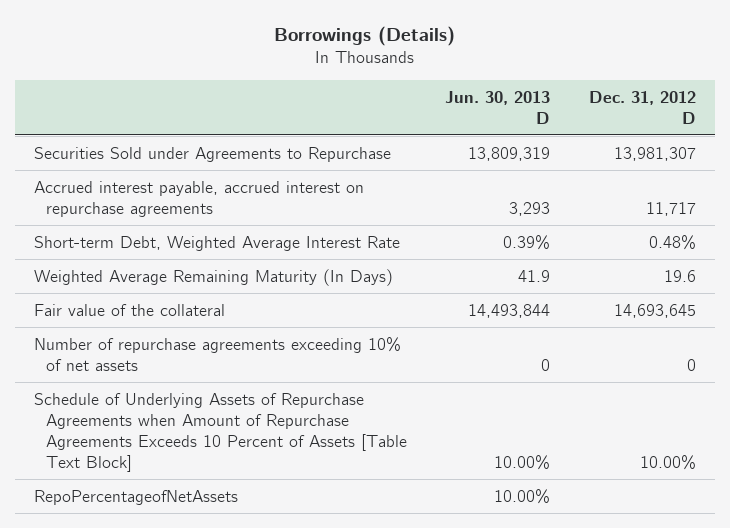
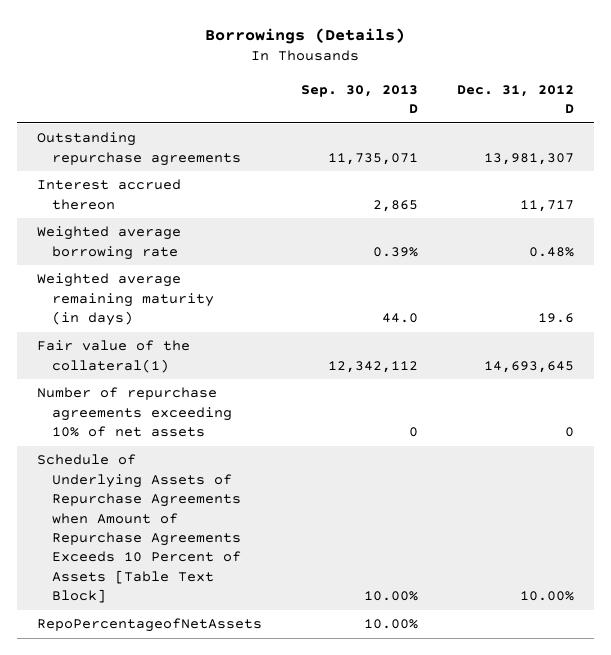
[445,90,551,124] Jun. 30, 2013 D -> none
none -> [300,84,418,114] Sep. 30, 2013 D
[34,146,392,162] Securities Sold under Agreements to Repurchase -> [36,132,241,166] Outstanding repurchase agreements
[34,180,365,217] Accrued interest payable, accrued interest on repurchase agreements -> [36,179,181,210] Interest accrued thereon
[34,235,401,251] Short-term Debt, Weighted Average Interest Rate -> [36,226,181,260] Weighted average borrowing rate
[34,268,394,286] Weighted Average Remaining Maturity (In Days) -> [36,273,214,327] Weighted average remaining maturity (in days)
[34,303,226,316] Fair value of the collateral -> [36,340,190,373] Fair value of the collateral(1)

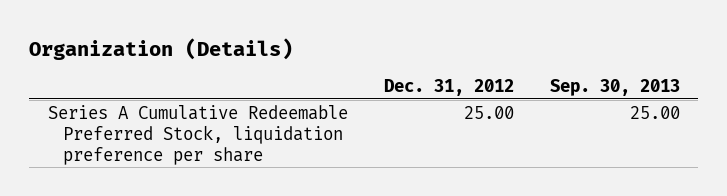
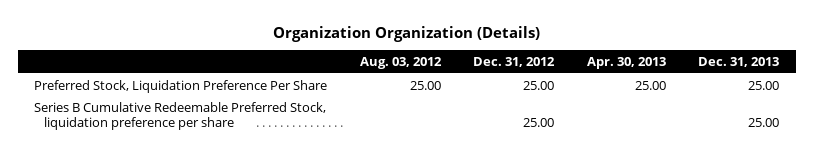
[29,38,294,61] Organization (Details) -> [272,25,540,42] Organization Organization (Details)
[549,79,680,97] Sep. 30, 2013 -> none
none -> [359,57,442,70] Aug. 03, 2012
none -> [586,57,666,70] Apr. 30, 2013
none -> [698,57,780,68] Dec. 31, 2013
none -> [33,79,327,93] Preferred Stock, Liquidation Preference Per Share
[47,104,348,165] Series A Cumulative Redeemable Preferred Stock, liquidation preference per share -> [33,101,326,131] Series B Cumulative Redeemable Preferred Stock, liquidation preference per share

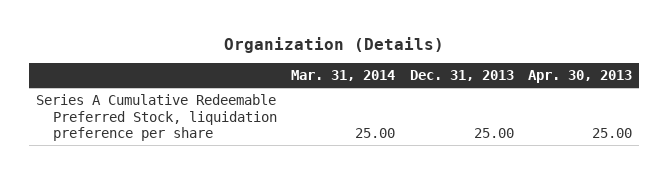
[272,25,540,42] Organization Organization (Details) -> [223,36,444,53] Organization (Details)
[359,57,442,70] Aug. 03, 2012 -> none
[473,57,556,68] Dec. 31, 2012 -> none
none -> [291,70,396,82] Mar. 31, 2014
[33,101,326,131] Series B Cumulative Redeemable Preferred Stock, liquidation preference per share -> none
[33,79,327,93] Preferred Stock, Liquidation Preference Per Share -> [35,93,278,142] Series A Cumulative Redeemable Preferred Stock, liquidation preference per share

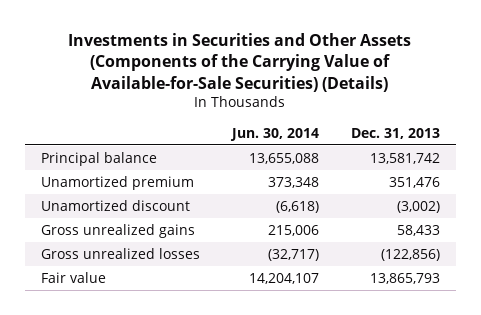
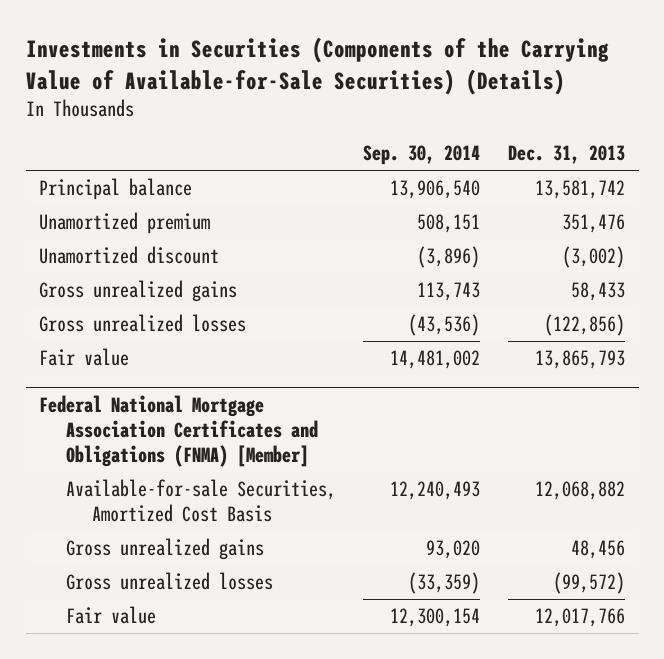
[68,32,412,92] Investments in Securities and Other Assets (Components of the Carrying Value of Available-for-Sale Securities) (Details) -> [25,37,609,95] Investments in Securities (Components of the Carrying Value of Available-for-Sale Securities) (Details)
[229,127,319,141] Jun. 30, 2014 -> none
none -> [363,145,481,166] Sep. 30, 2014
none -> [39,394,318,467] Federal National Mortgage Association Certificates and Obligations (FNMA) [Member]
none -> [65,478,336,523] Available-for-sale Securities, Amortized Cost Basis
none -> [65,537,264,560] Gross unrealized gains
none -> [65,571,273,590] Gross unrealized losses
none -> [65,605,156,624] Fair value

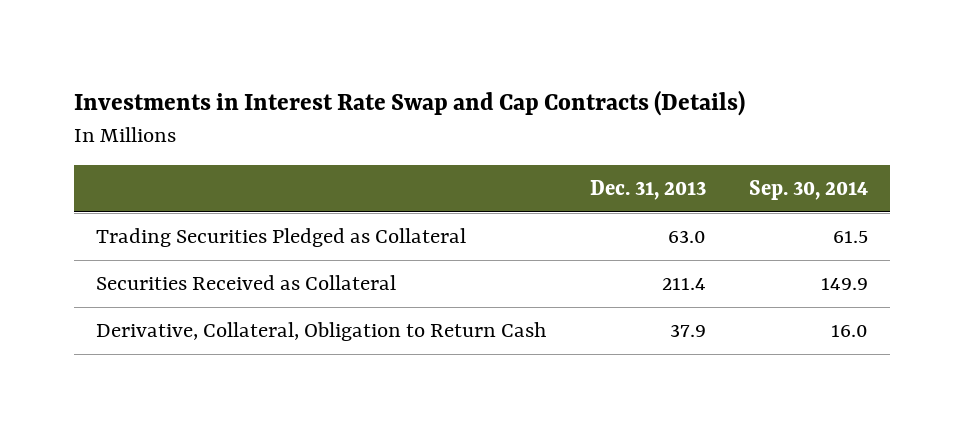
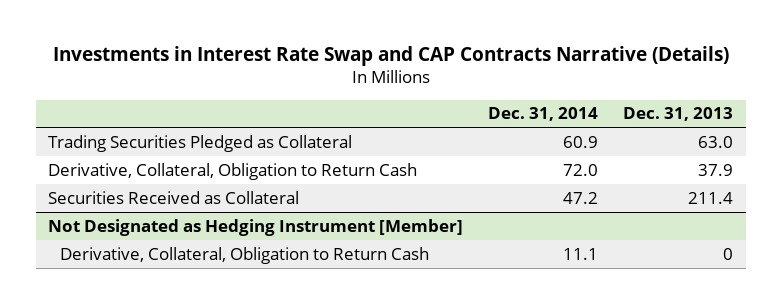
[74,90,746,117] Investments in Interest Rate Swap and Cap Contracts (Details) -> [52,46,729,67] Investments in Interest Rate Swap and CAP Contracts Narrative (Details)
[749,180,869,201] Sep. 30, 2014 -> none
none -> [488,107,599,122] Dec. 31, 2014
[95,275,396,291] Securities Received as Collateral -> [48,190,300,204] Securities Received as Collateral
none -> [48,218,464,236] Not Designated as Hedging Instrument [Member]
none -> [59,246,429,264] Derivative, Collateral, Obligation to Return Cash

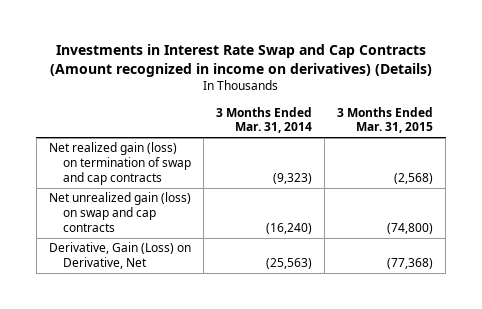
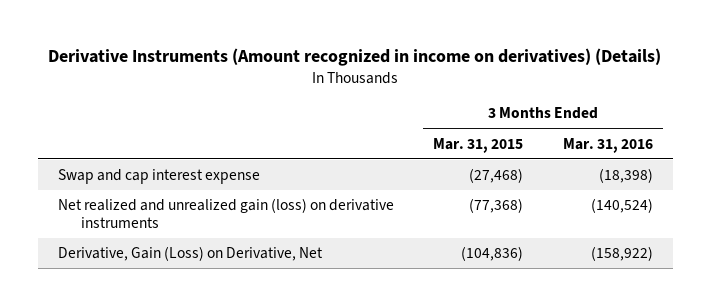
[50,44,433,77] Investments in Interest Rate Swap and Cap Contracts (Amount recognized in income on derivatives) (Details) -> [48,47,662,66] Derivative Instruments (Amount recognized in income on derivatives) (Details)
[216,106,313,134] 3 Months Ended Mar. 31, 2014 -> none
none -> [563,137,654,153] Mar. 31, 2016
[48,192,191,232] Net unrealized gain (loss) on swap and cap contracts -> none
none -> [57,169,260,185] Swap and cap interest expense
[48,142,192,185] Net realized gain (loss) on termination of swap and cap contracts -> [57,198,394,229] Net realized and unrealized gain (loss) on derivative instruments
[394,172,434,184] (2,568) -> [469,198,524,214] (77,368)
[387,258,434,270] (77,368) -> [461,246,524,262] (104,836)

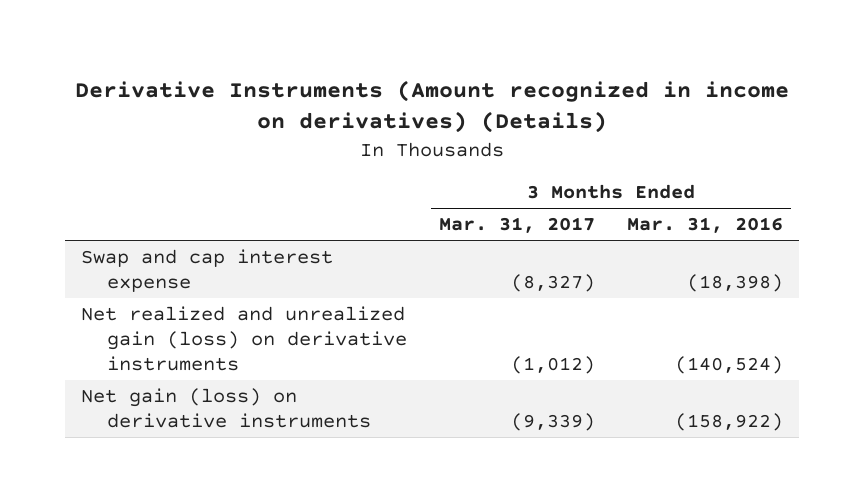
[433,137,524,153] Mar. 31, 2015 -> none
none -> [438,217,595,234] Mar. 31, 2017
[57,246,323,262] Derivative, Gain (Loss) on Derivative, Net -> [81,388,371,429] Net gain (loss) on derivative instruments

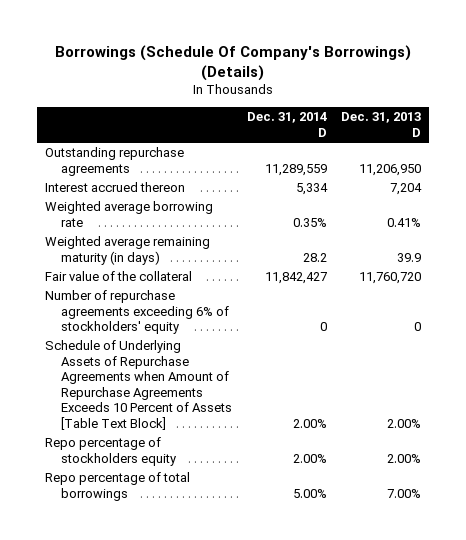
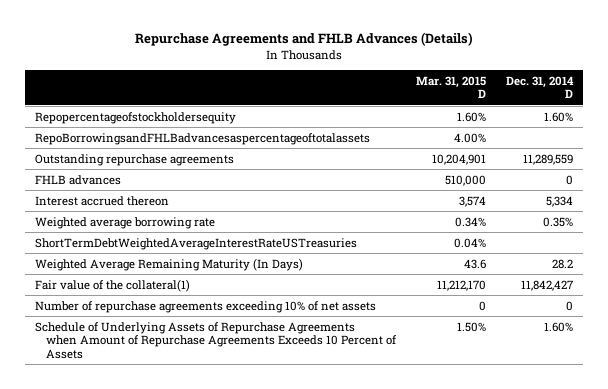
[54,45,411,82] Borrowings (Schedule Of Company's Borrowings) (Details) -> [135,32,474,47] Repurchase Agreements and FHLB Advances (Details)
[341,112,422,138] Dec. 31, 2013 D -> none
none -> [416,75,487,99] Mar. 31, 2015 D
none -> [35,111,237,124] Repopercentageofstockholdersequity
none -> [35,132,371,145] RepoBorrowingsandFHLBadvancesaspercentageoftotalassets
none -> [35,174,122,185] FHLB advances
[44,437,177,466] Repo percentage of stockholders equity -> none
[44,472,190,501] Repo percentage of total borrowings -> none
none -> [35,237,358,250] ShortTermDebtWeightedAverageInterestRateUSTreasuries
[44,236,210,265] Weighted average remaining maturity (in days) -> [35,257,304,271] Weighted Average Remaining Maturity (In Days)
[44,271,192,282] Fair value of the collateral -> [35,278,191,292] Fair value of the collateral(1)
[44,290,230,335] Number of repurchase agreements exceeding 6% of stockholders' equity -> [35,300,377,313] Number of repurchase agreements exceeding 10% of net assets
[44,340,233,430] Schedule of Underlying Assets of Repurchase Agreements when Amount of Repurchase Agreements Exceeds 10 Percent of Assets [Table Text Block] -> [35,321,398,360] Schedule of Underlying Assets of Repurchase Agreements when Amount of Repurchase Agreements Exceeds 10 Percent of Assets
[292,418,327,428] 2.00% -> [543,321,573,332] 1.60%

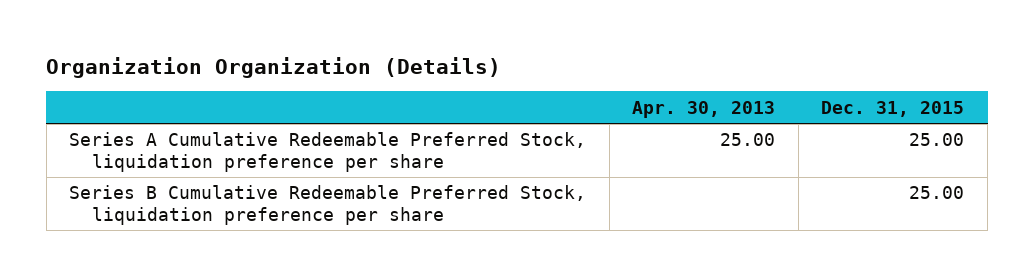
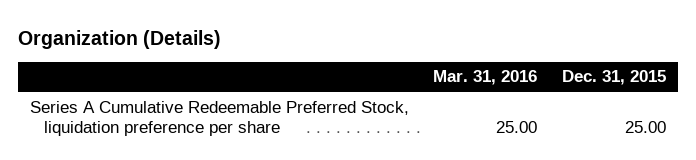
[46,56,502,78] Organization Organization (Details) -> [18,29,222,49] Organization (Details)
[632,100,776,118] Apr. 30, 2013 -> none
none -> [433,70,538,86] Mar. 31, 2016
[69,185,587,225] Series B Cumulative Redeemable Preferred Stock, liquidation preference per share -> none

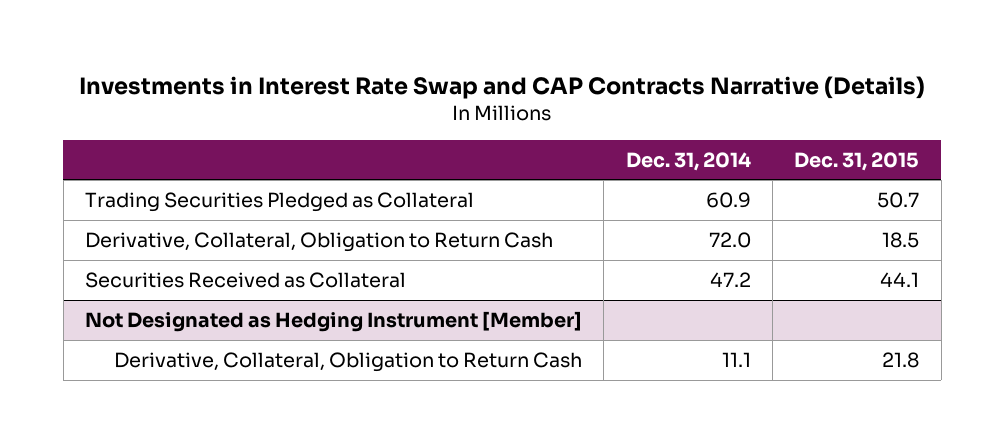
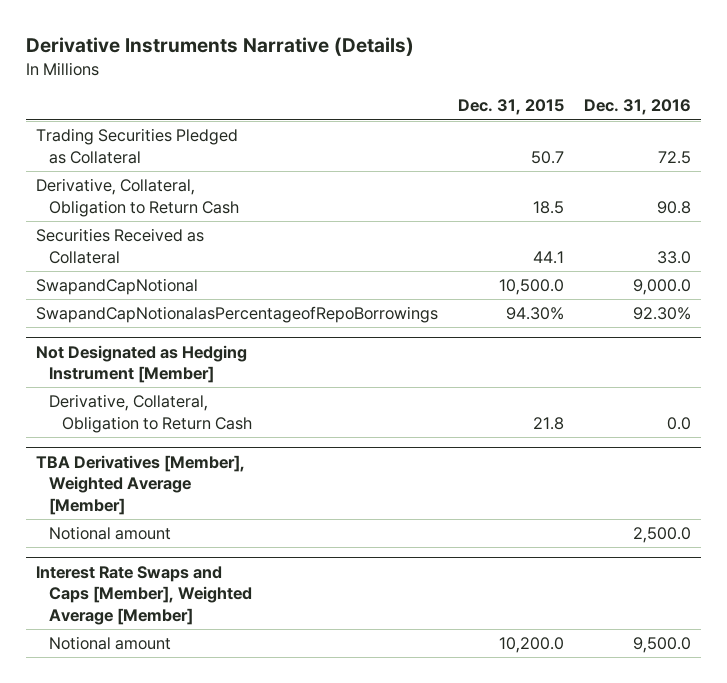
[79,75,926,99] Investments in Interest Rate Swap and CAP Contracts Narrative (Details) -> [25,36,414,56] Derivative Instruments Narrative (Details)
[625,151,751,171] Dec. 31, 2014 -> none
none -> [583,99,691,116] Dec. 31, 2016
none -> [35,278,198,296] SwapandCapNotional
none -> [35,306,438,324] SwapandCapNotionalasPercentageofRepoBorrowings
none -> [35,454,245,515] TBA Derivatives [Member], Weighted Average [Member]
none -> [48,526,171,541] Notional amount
none -> [35,565,252,625] Interest Rate Swaps and Caps [Member], Weighted Average [Member]
none -> [48,636,171,651] Notional amount

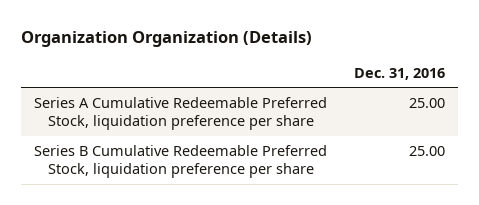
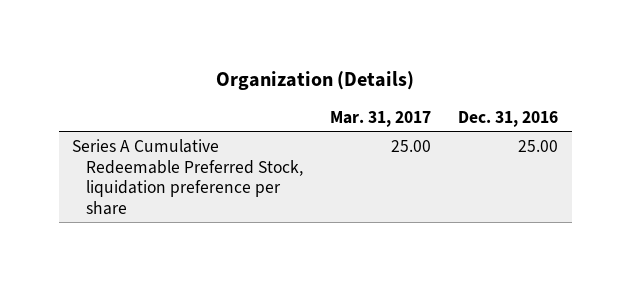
[21,31,313,48] Organization Organization (Details) -> [216,70,415,90] Organization (Details)
none -> [330,111,432,128] Mar. 31, 2017
[34,144,328,179] Series B Cumulative Redeemable Preferred Stock, liquidation preference per share -> none

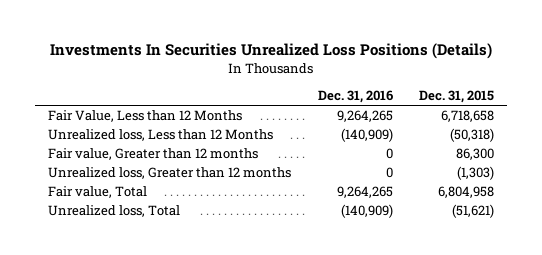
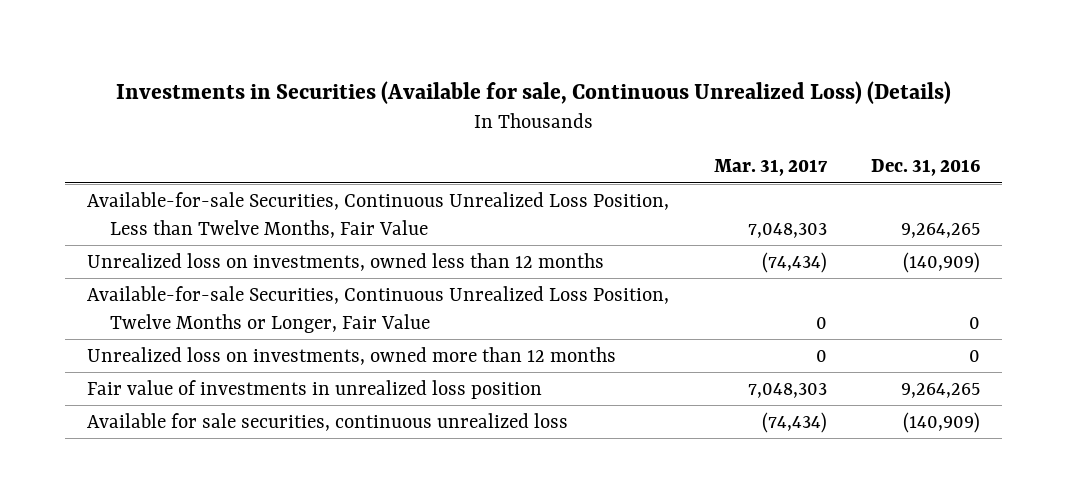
[50,43,493,60] Investments In Securities Unrealized Loss Positions (Details) -> [115,80,951,104] Investments in Securities (Available for sale, Continuous Unrealized Loss) (Details)
[418,90,494,104] Dec. 31, 2015 -> none
none -> [713,159,828,177] Mar. 31, 2017
[48,110,243,123] Fair Value, Less than 12 Months -> [87,191,670,238] Available-for-sale Securities, Continuous Unrealized Loss Position, Less than Twelve Months, Fair Value
[48,129,274,142] Unrealized loss, Less than 12 Months -> [87,252,605,271] Unrealized loss on investments, owned less than 12 months
[48,148,259,161] Fair value, Greater than 12 months -> [87,285,670,333] Available-for-sale Securities, Continuous Unrealized Loss Position, Twelve Months or Longer, Fair Value
[48,167,292,180] Unrealized loss, Greater than 12 months -> [87,346,617,365] Unrealized loss on investments, owned more than 12 months
[48,186,148,199] Fair value, Total -> [87,379,543,399] Fair value of investments in unrealized loss position
[48,205,181,218] Unrealized loss, Total -> [87,412,569,431] Available for sale securities, continuous unrealized loss

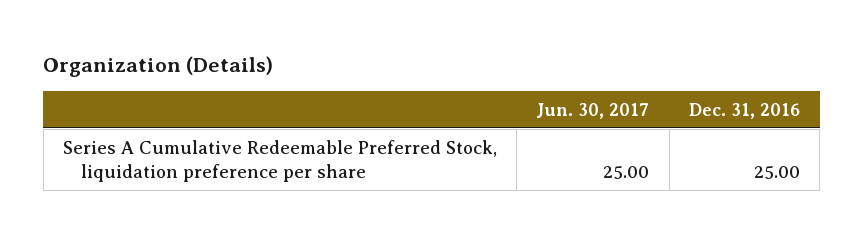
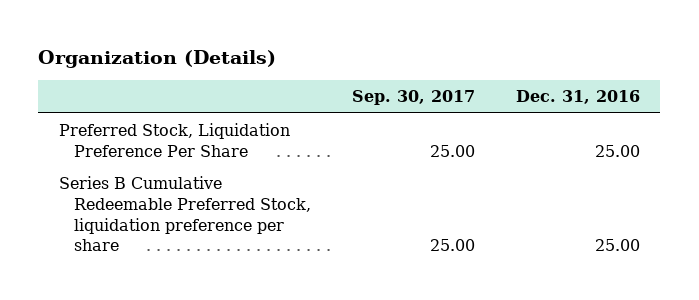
[536,102,650,119] Jun. 30, 2017 -> none
none -> [351,90,475,106] Sep. 30, 2017
[62,139,497,182] Series A Cumulative Redeemable Preferred Stock, liquidation preference per share -> [58,123,290,158] Preferred Stock, Liquidation Preference Per Share
none -> [58,176,311,252] Series B Cumulative Redeemable Preferred Stock, liquidation preference per share

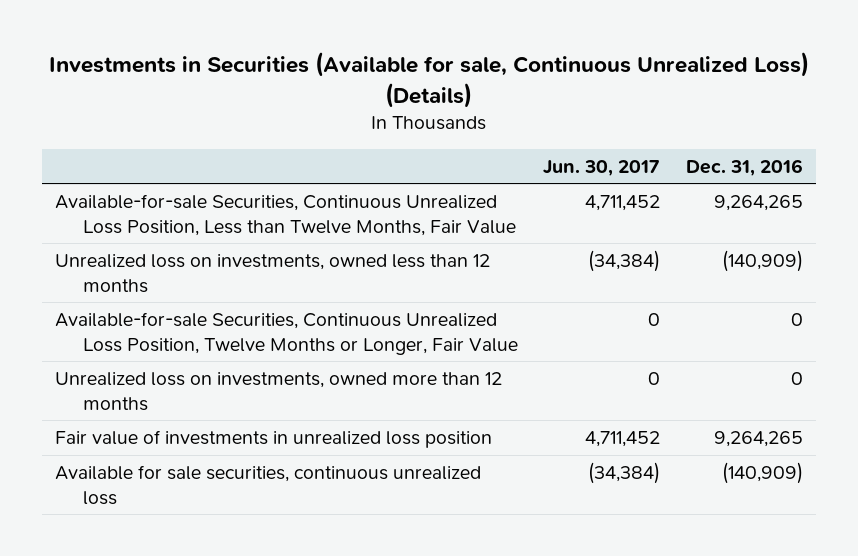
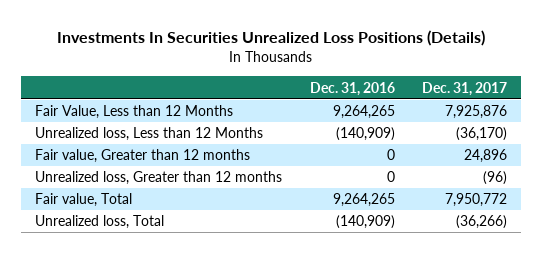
[48,52,809,108] Investments in Securities (Available for sale, Continuous Unrealized Loss) (Details) -> [57,30,486,47] Investments In Securities Unrealized Loss Positions (Details)
[543,159,661,176] Jun. 30, 2017 -> none
none -> [422,81,508,96] Dec. 31, 2017
[54,194,516,236] Available-for-sale Securities, Continuous Unrealized Loss Position, Less than Twelve Months, Fair Value -> [34,105,233,120] Fair Value, Less than 12 Months
[54,254,490,293] Unrealized loss on investments, owned less than 12 months -> [34,127,263,142] Unrealized loss, Less than 12 Months
[54,312,518,355] Available-for-sale Securities, Continuous Unrealized Loss Position, Twelve Months or Longer, Fair Value -> [34,149,250,164] Fair value, Greater than 12 months
[54,372,502,411] Unrealized loss on investments, owned more than 12 months -> [34,171,282,186] Unrealized loss, Greater than 12 months
[54,430,492,449] Fair value of investments in unrealized loss position -> [34,193,132,208] Fair value, Total
[54,465,481,505] Available for sale securities, continuous unrealized loss -> [34,215,164,230] Unrealized loss, Total

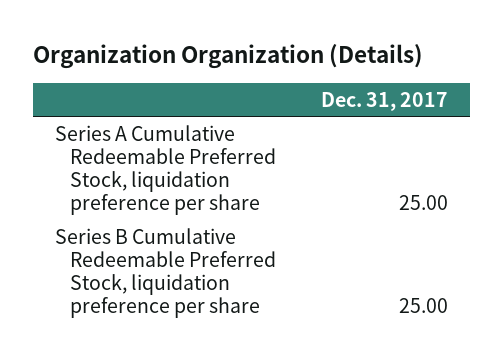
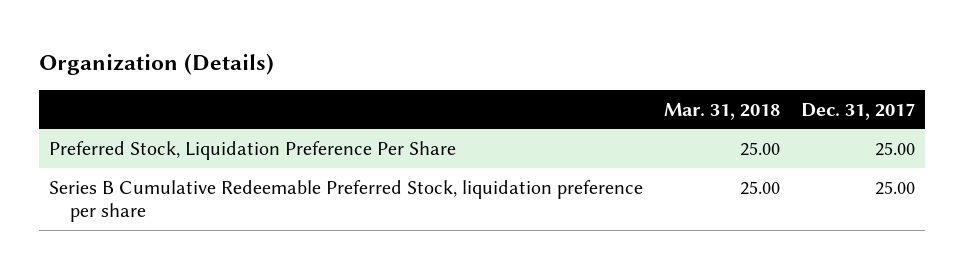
[33,44,424,70] Organization Organization (Details) -> [39,52,275,75] Organization (Details)
none -> [664,102,781,120] Mar. 31, 2018
[55,124,276,215] Series A Cumulative Redeemable Preferred Stock, liquidation preference per share -> [49,140,457,160] Preferred Stock, Liquidation Preference Per Share

